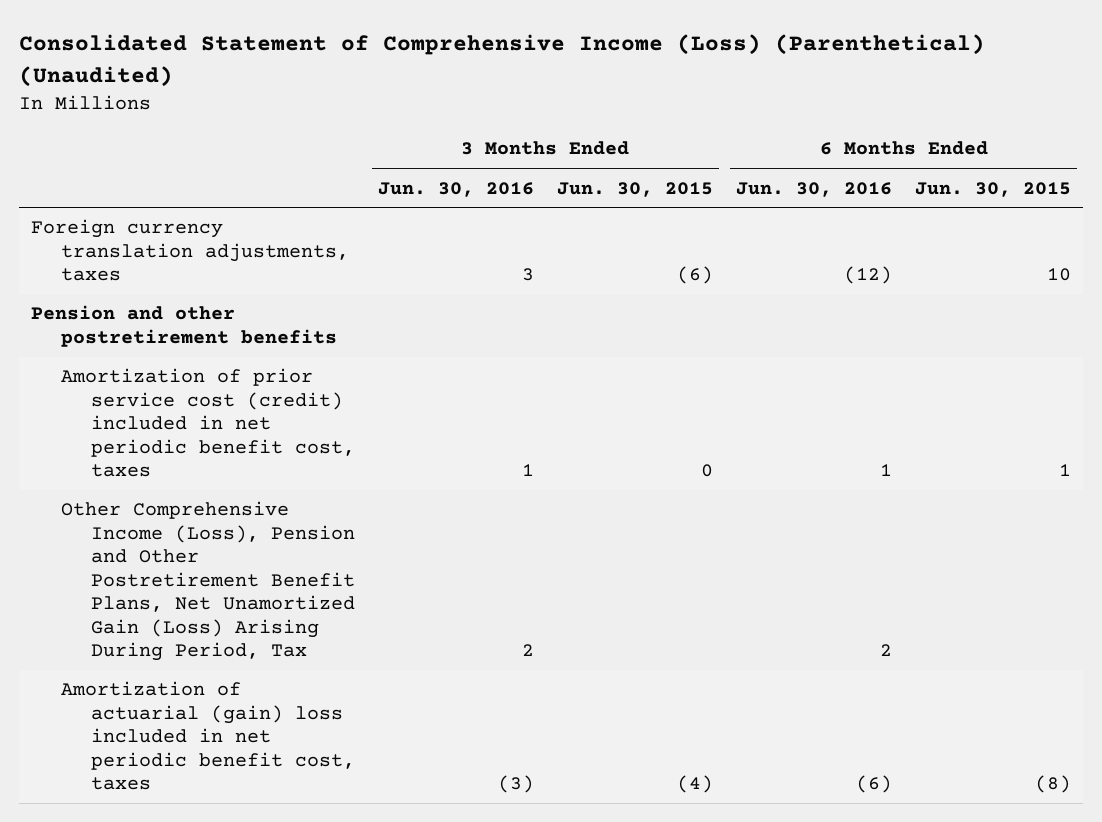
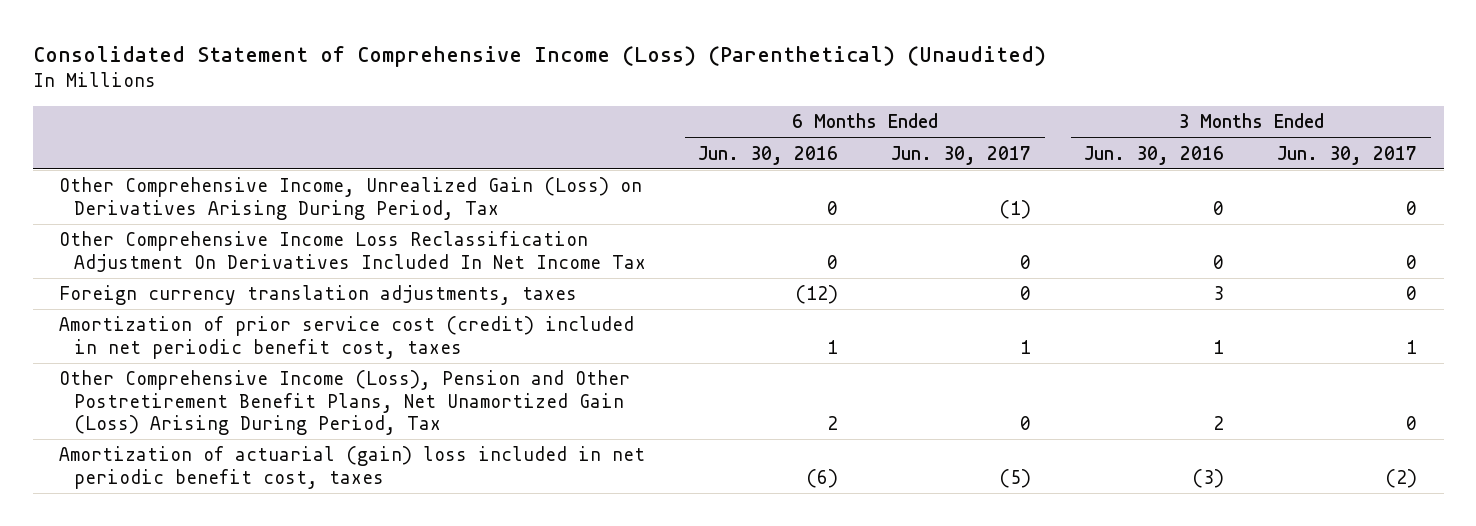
[557,181,714,197] Jun. 30, 2015 -> none
[915,181,1072,197] Jun. 30, 2015 -> none
none -> [891,145,1032,165] Jun. 30, 2017
none -> [1277,145,1418,165] Jun. 30, 2017
none -> [59,177,643,220] Other Comprehensive Income, Unrealized Gain (Loss) on Derivatives Arising During Period, Tax
none -> [59,231,646,272] Other Comprehensive Income Loss Reclassification Adjustment On Derivatives Included In Net Income Tax
[30,305,337,347] Pension and other postretirement benefits -> none

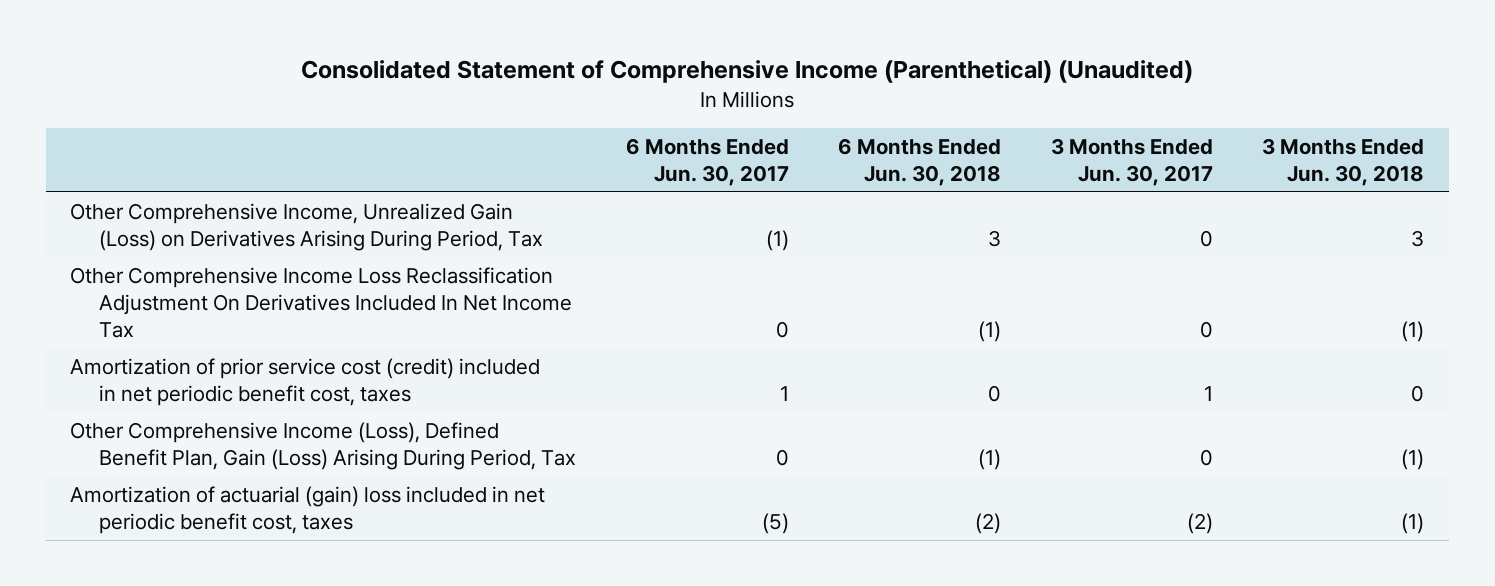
[32,45,1046,67] Consolidated Statement of Comprehensive Income (Loss) (Parenthetical) (Unaudited) -> [301,60,1194,84] Consolidated Statement of Comprehensive Income (Parenthetical) (Unaudited)
[698,145,839,165] Jun. 30, 2016 -> none
[1084,145,1225,165] Jun. 30, 2016 -> none
none -> [838,137,1002,186] 6 Months Ended Jun. 30, 2018
none -> [1262,137,1425,186] 3 Months Ended Jun. 30, 2018
[59,285,578,306] Foreign currency translation adjustments, taxes -> none
[59,370,631,435] Other Comprehensive Income (Loss), Pension and Other Postretirement Benefit Plans, Net Unamortized Gain (Loss) Arising During Period, Tax -> [70,422,577,470] Other Comprehensive Income (Loss), Defined Benefit Plan, Gain (Loss) Arising During Period, Tax

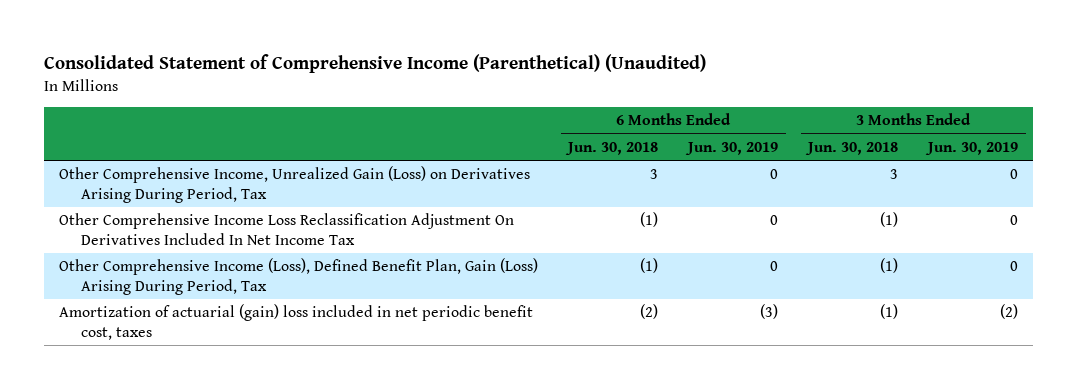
[625,137,789,186] 6 Months Ended Jun. 30, 2017 -> none
[1050,137,1213,186] 3 Months Ended Jun. 30, 2017 -> none
none -> [685,141,779,155] Jun. 30, 2019
none -> [925,141,1019,155] Jun. 30, 2019
[70,358,541,406] Amortization of prior service cost (credit) included in net periodic benefit cost, taxes -> none

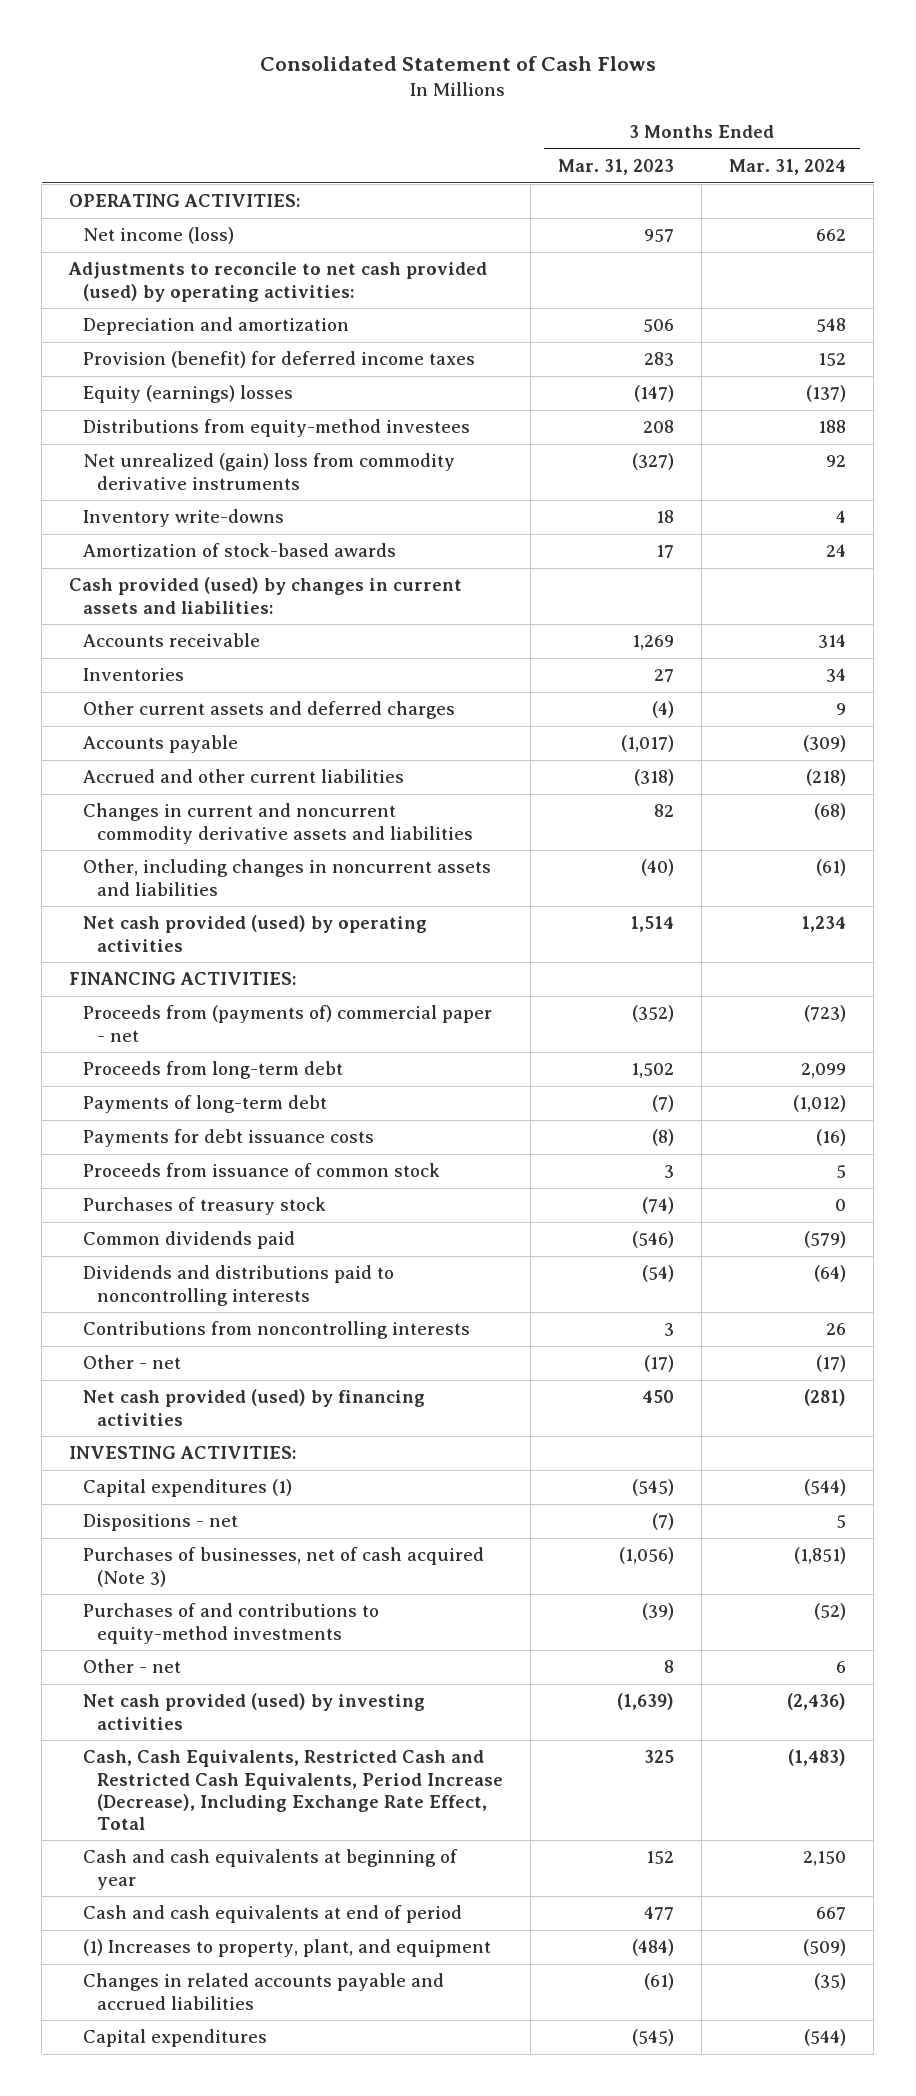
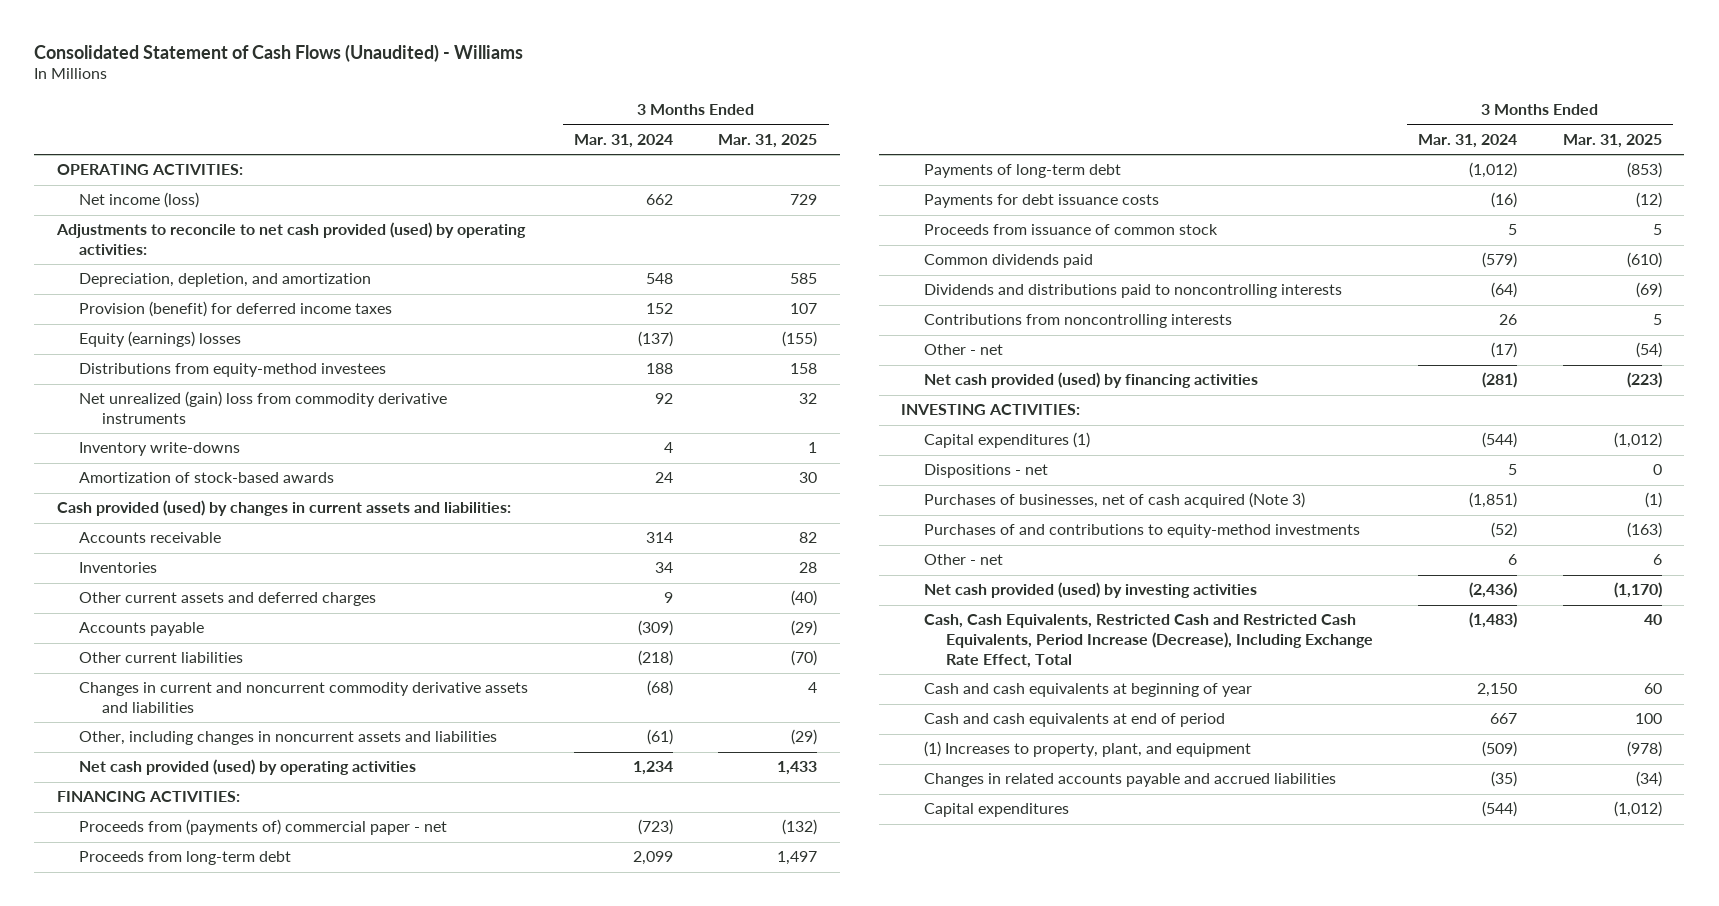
[259,55,656,71] Consolidated Statement of Cash Flows -> [34,43,524,62] Consolidated Statement of Cash Flows (Unaudited) - Williams
[558,159,675,176] Mar. 31, 2023 -> none
none -> [718,133,818,148] Mar. 31, 2025
[83,317,350,336] Depreciation and amortization -> [79,273,372,288] Depreciation, depletion, and amortization
[83,769,405,784] Accrued and other current liabilities -> [79,652,244,664] Other current liabilities
[83,1197,327,1216] Purchases of treasury stock -> none

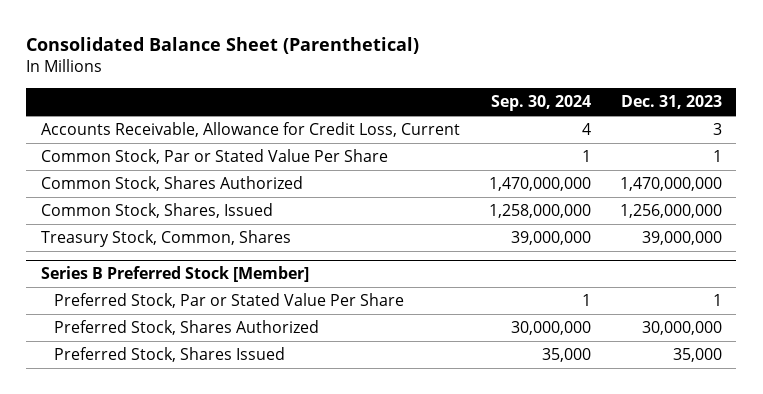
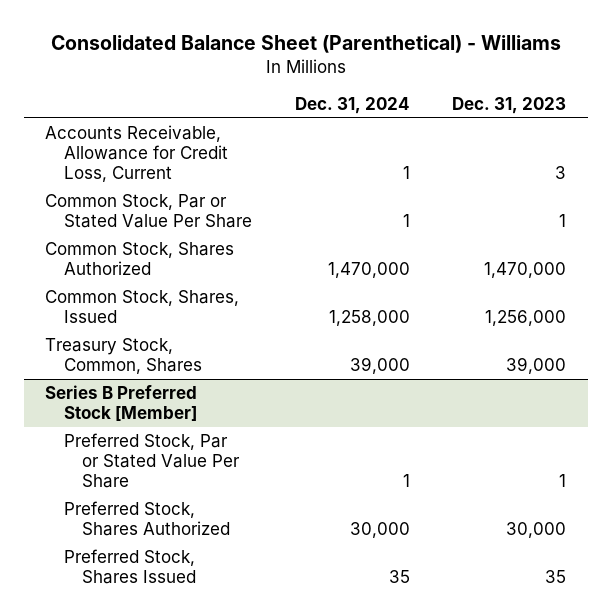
[26,36,420,54] Consolidated Balance Sheet (Parenthetical) -> [50,35,561,54] Consolidated Balance Sheet (Parenthetical) - Williams
[490,95,591,112] Sep. 30, 2024 -> none
none -> [294,96,410,114] Dec. 31, 2024
[619,177,722,192] 1,470,000,000 -> [484,262,567,279] 1,470,000
[619,204,722,219] 1,256,000,000 -> [485,310,567,327] 1,256,000
[641,231,722,246] 39,000,000 -> [506,357,567,375] 39,000
[641,321,722,336] 30,000,000 -> [506,522,567,539] 30,000
[672,348,722,363] 35,000 -> [545,570,567,584] 35

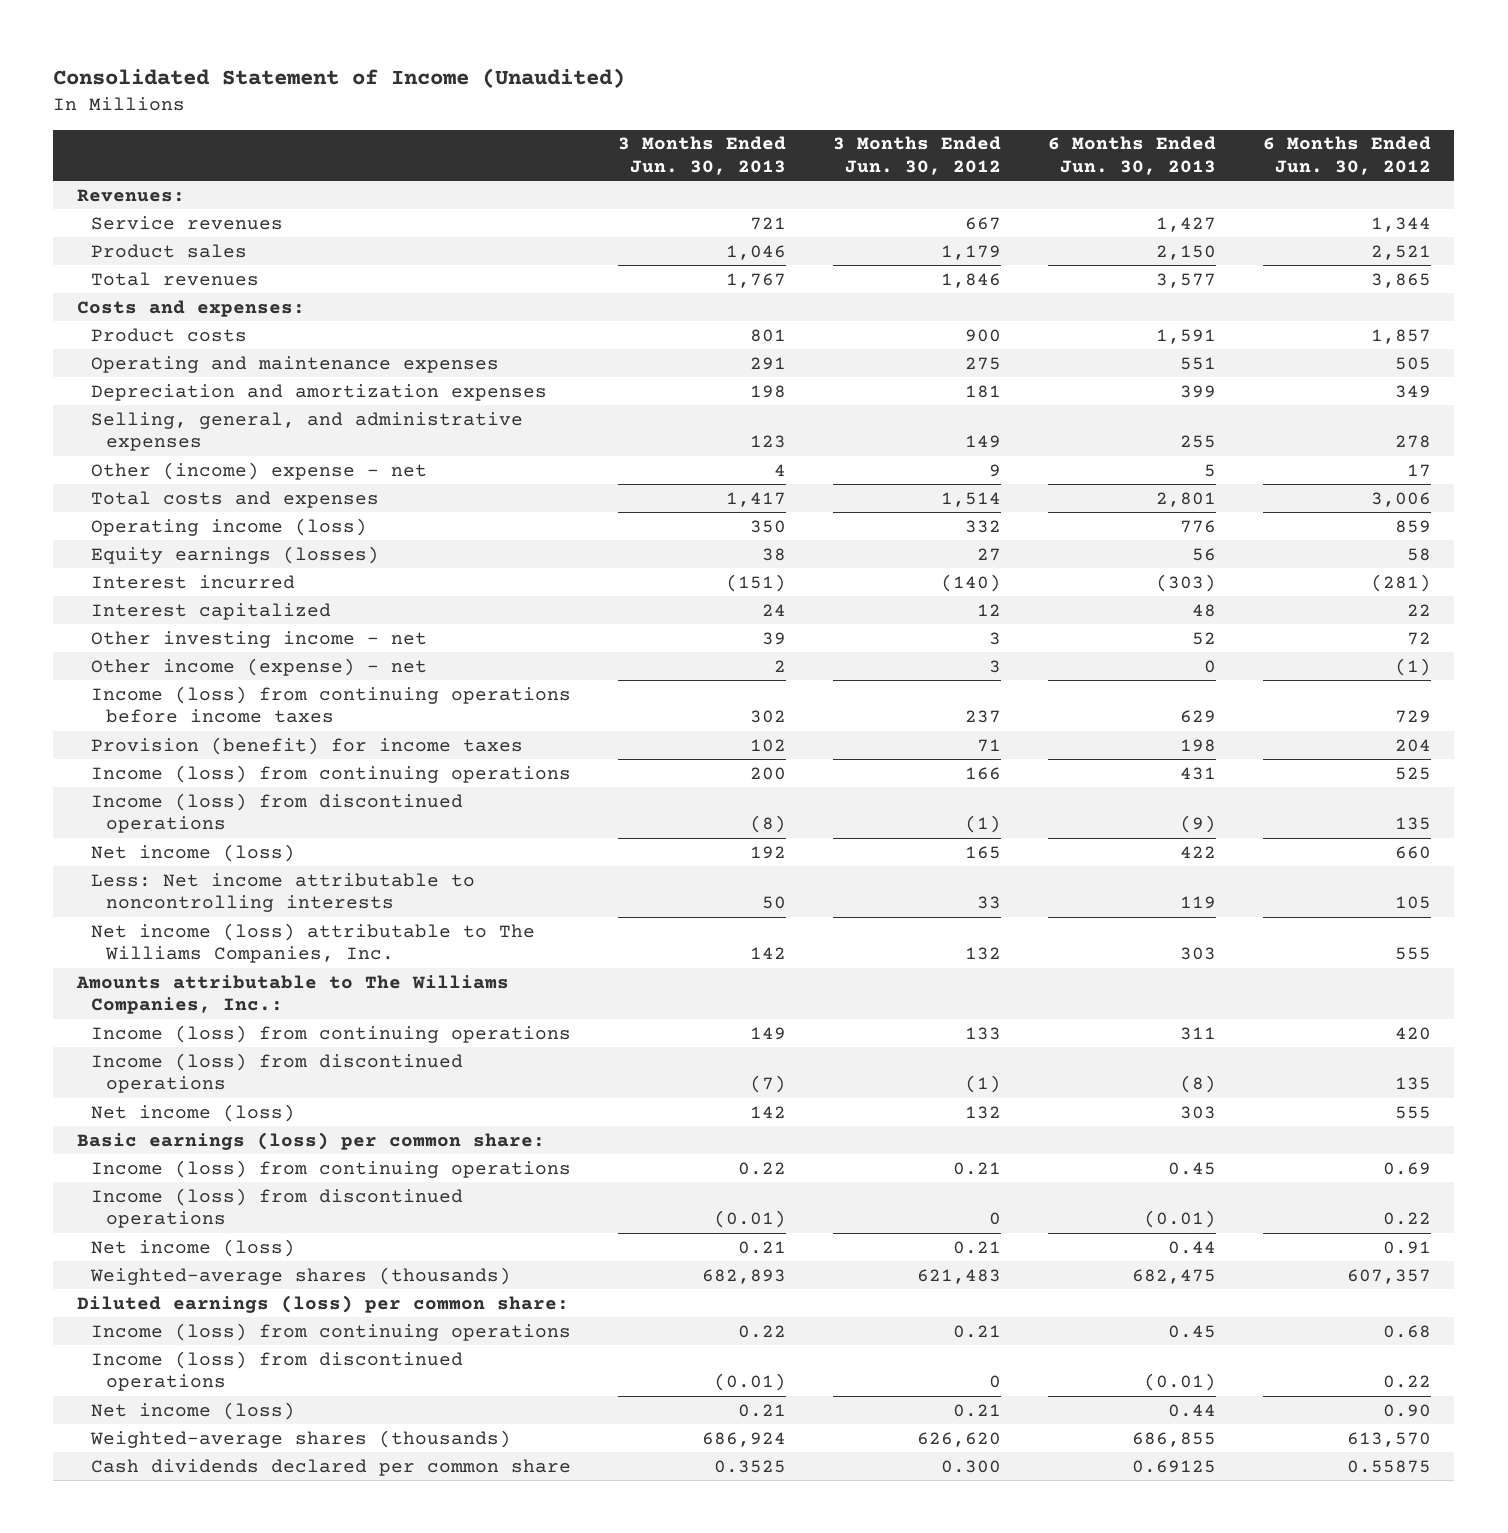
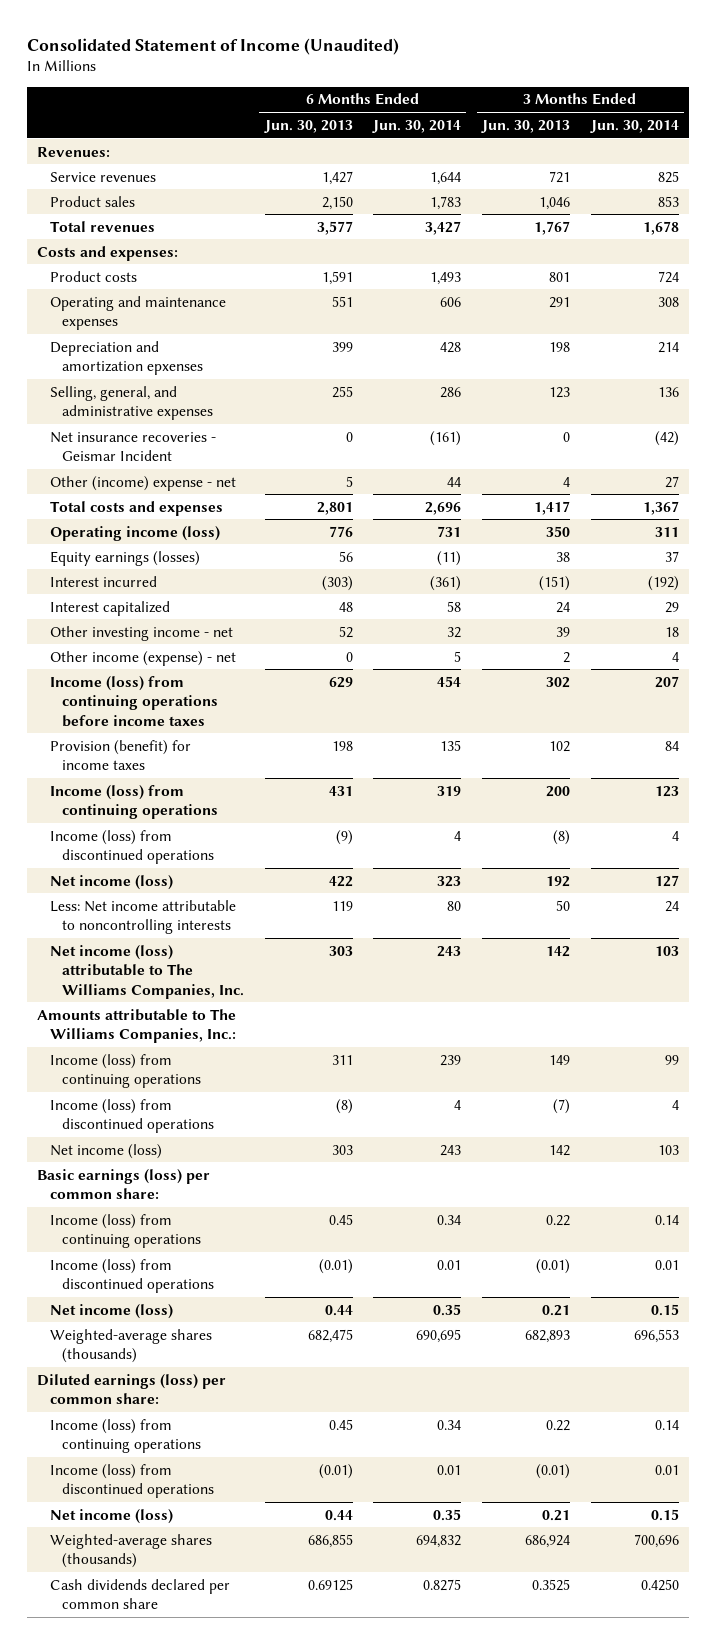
[833,136,1002,176] 3 Months Ended Jun. 30, 2012 -> none
[1262,136,1431,176] 6 Months Ended Jun. 30, 2012 -> none
none -> [372,119,462,133] Jun. 30, 2014
none -> [589,119,679,133] Jun. 30, 2014
[91,383,548,401] Depreciation and amortization expenses -> [49,340,203,376] Depreciation and amortization epxenses
none -> [49,431,216,462] Net insurance recoveries - Geismar Incident

